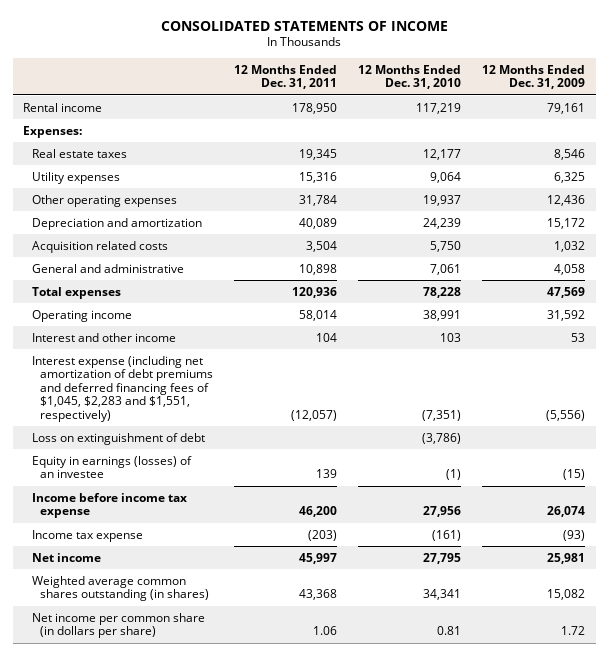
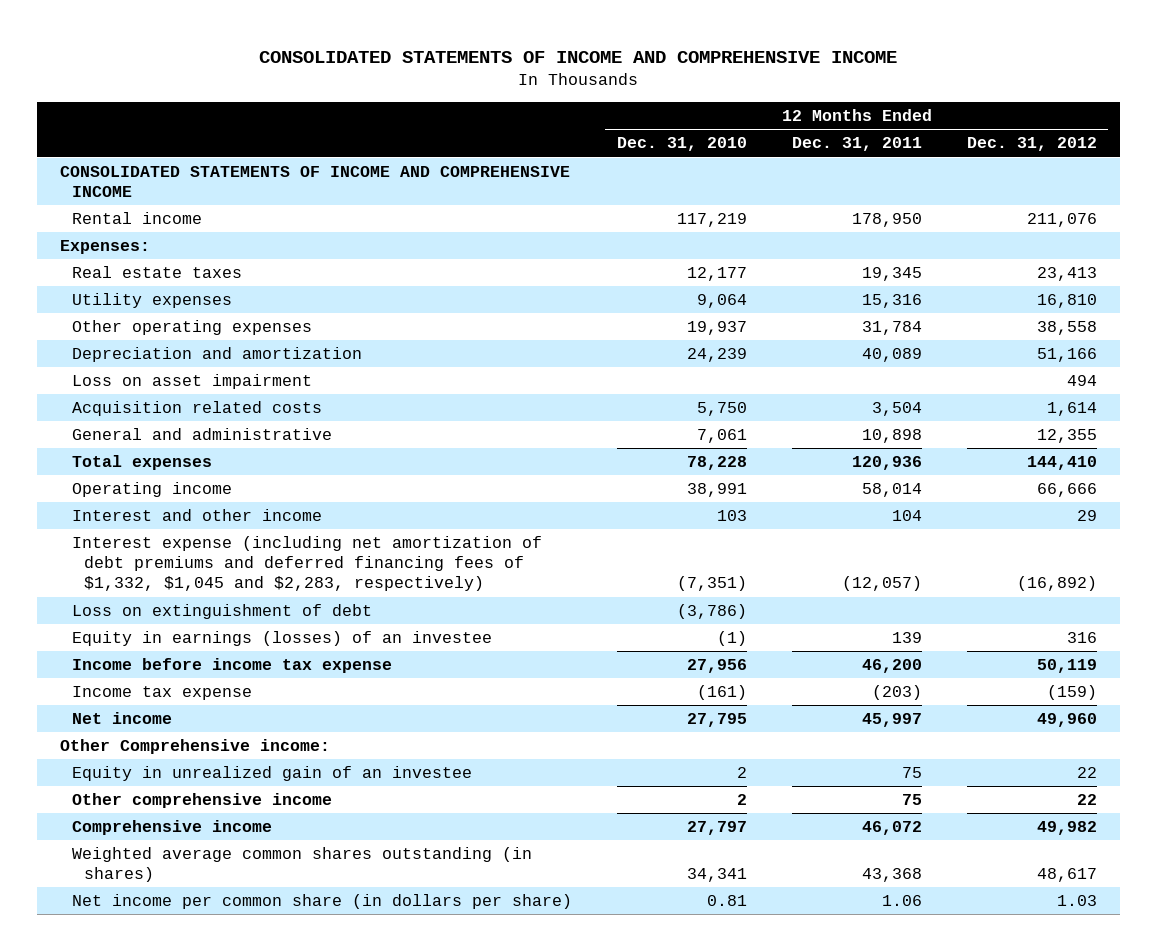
[161,20,449,31] CONSOLIDATED STATEMENTS OF INCOME -> [259,50,898,63] CONSOLIDATED STATEMENTS OF INCOME AND COMPREHENSIVE INCOME
[482,64,586,90] 12 Months Ended Dec. 31, 2009 -> none
none -> [966,137,1097,152] Dec. 31, 2012
none -> [59,166,570,198] CONSOLIDATED STATEMENTS OF INCOME AND COMPREHENSIVE INCOME
none -> [71,374,312,390] Loss on asset impairment
[31,355,213,423] Interest expense (including net amortization of debt premiums and deferred financing fees of $1,045, $2,283 and $1,551, respectively) -> [71,536,542,592] Interest expense (including net amortization of debt premiums and deferred financing fees of $1,332, $1,045 and $2,283, respectively)
none -> [59,739,330,755] Other Comprehensive income:
none -> [71,766,472,782] Equity in unrealized gain of an investee
none -> [71,793,332,809] Other comprehensive income
none -> [71,820,272,836] Comprehensive income

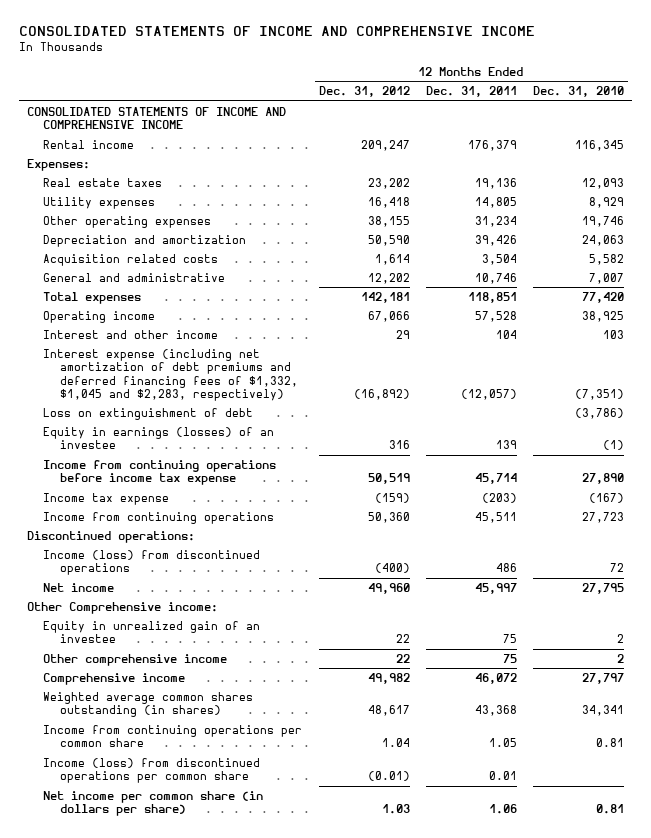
[676,213,747,228] 117,219 -> [575,139,625,151] 116,345
[851,213,922,228] 178,950 -> [467,139,517,151] 176,379
[1026,213,1097,228] 211,076 -> [360,139,410,151] 209,247
[71,374,312,390] Loss on asset impairment -> none
[686,267,747,282] 12,177 -> [582,177,625,189] 12,093
[861,267,922,282] 19,345 -> [474,177,517,189] 19,136
[1036,267,1097,282] 23,413 -> [367,177,410,189] 23,202
[696,294,747,309] 9,064 -> [589,196,625,208] 8,929
[861,294,922,309] 15,316 -> [474,196,517,208] 14,805
[1036,294,1097,309] 16,810 -> [367,196,410,208] 16,418
[686,321,747,336] 19,937 -> [582,215,625,227] 19,746
[861,321,922,336] 31,784 -> [474,215,517,227] 31,234
[1036,321,1097,336] 38,558 -> [367,215,410,227] 38,155
[686,348,747,363] 24,239 -> [582,234,625,246] 24,063
[861,348,922,363] 40,089 -> [474,234,517,246] 39,426
[1036,348,1097,363] 51,166 -> [367,234,410,246] 50,590
[696,402,747,417] 5,750 -> [589,253,625,265] 5,582
[696,429,747,444] 7,061 -> [589,272,625,284] 7,007
[861,429,922,444] 10,898 -> [474,272,517,284] 10,746
[1036,429,1097,444] 12,355 -> [367,272,410,284] 12,202
[686,456,747,471] 78,228 -> [582,291,625,303] 77,420
[851,456,922,471] 120,936 -> [467,291,517,303] 118,851
[1026,456,1097,471] 144,410 -> [360,291,410,303] 142,181
[686,483,747,498] 38,991 -> [582,310,625,322] 38,925
[861,483,922,498] 58,014 -> [474,310,517,322] 57,528
[1036,483,1097,498] 66,666 -> [367,310,410,322] 67,066
[71,658,392,674] Income before income tax expense -> [43,459,277,486] Income from continuing operations before income tax expense
[686,659,747,674] 27,956 -> [582,473,625,485] 27,890
[861,659,922,674] 46,200 -> [474,473,517,485] 45,714
[1036,659,1097,674] 50,119 -> [367,473,410,485] 50,519
[696,685,747,701] (161) -> [589,492,625,503] (167)
none -> [43,511,275,524] Income from continuing operations
none -> [26,530,195,543] Discontinued operations:
none -> [43,549,261,576] Income (loss) from discontinued operations
none -> [43,724,303,748] Income from continuing operations per common share
none -> [43,757,261,784] Income (loss) from discontinued operations per common share

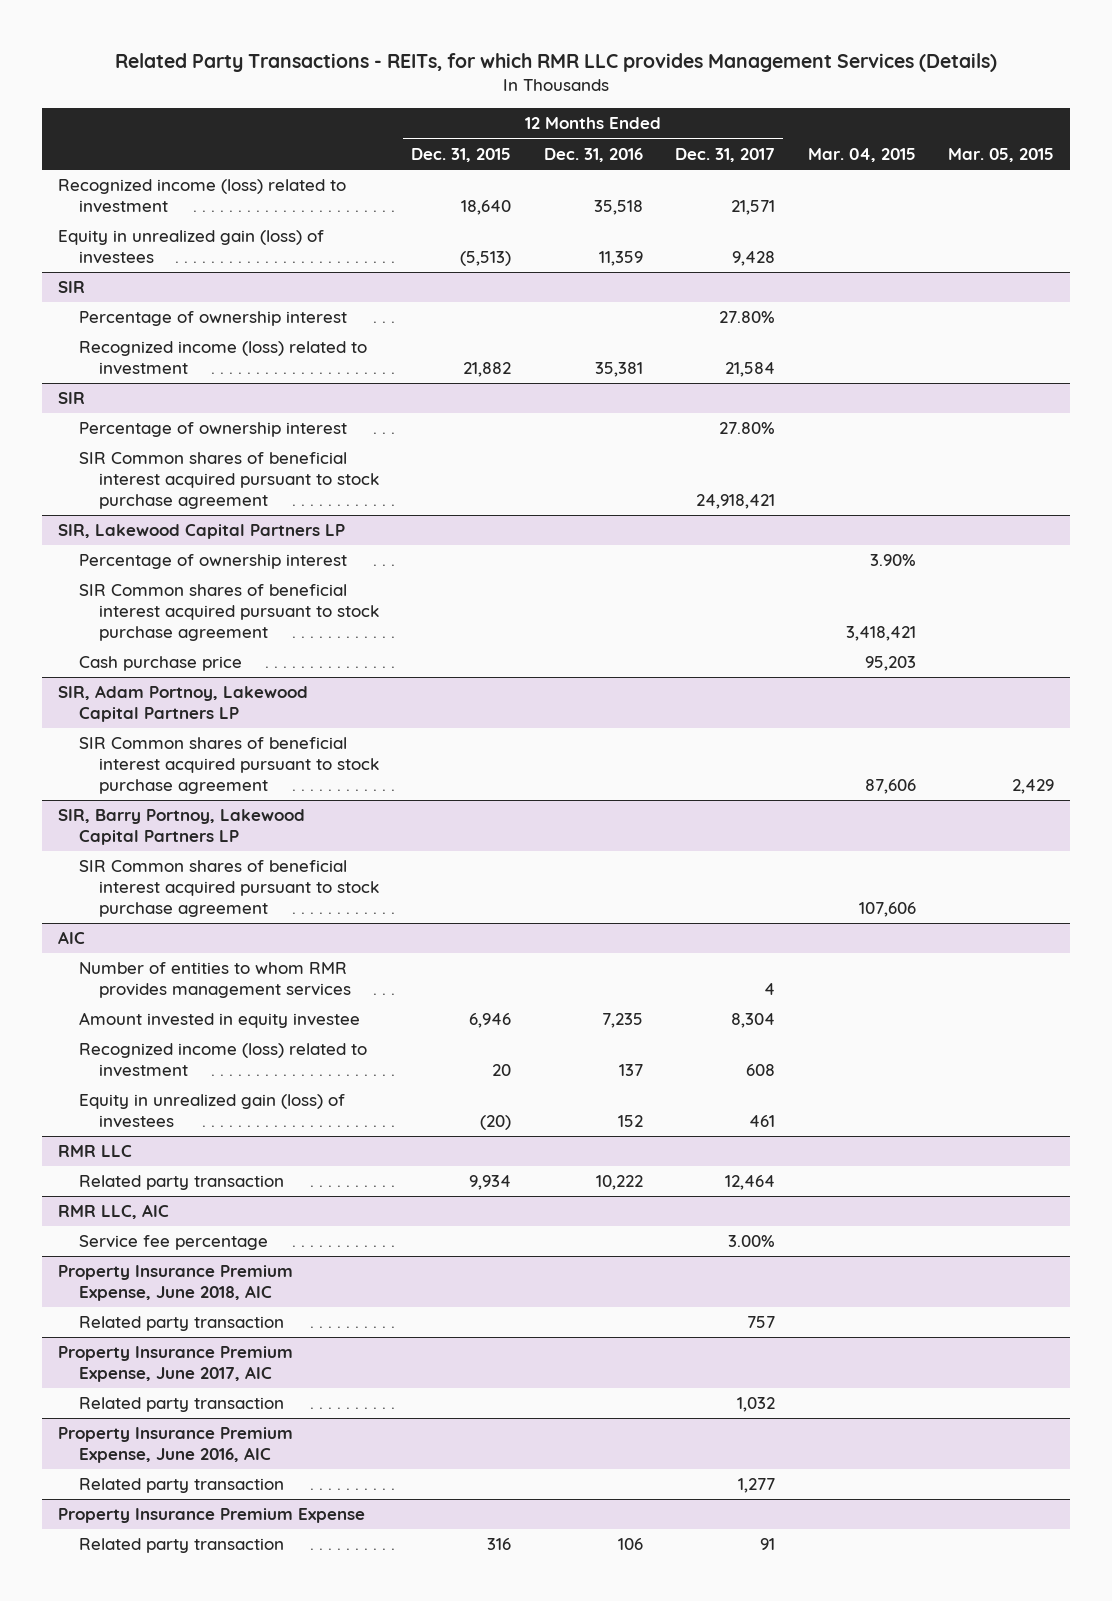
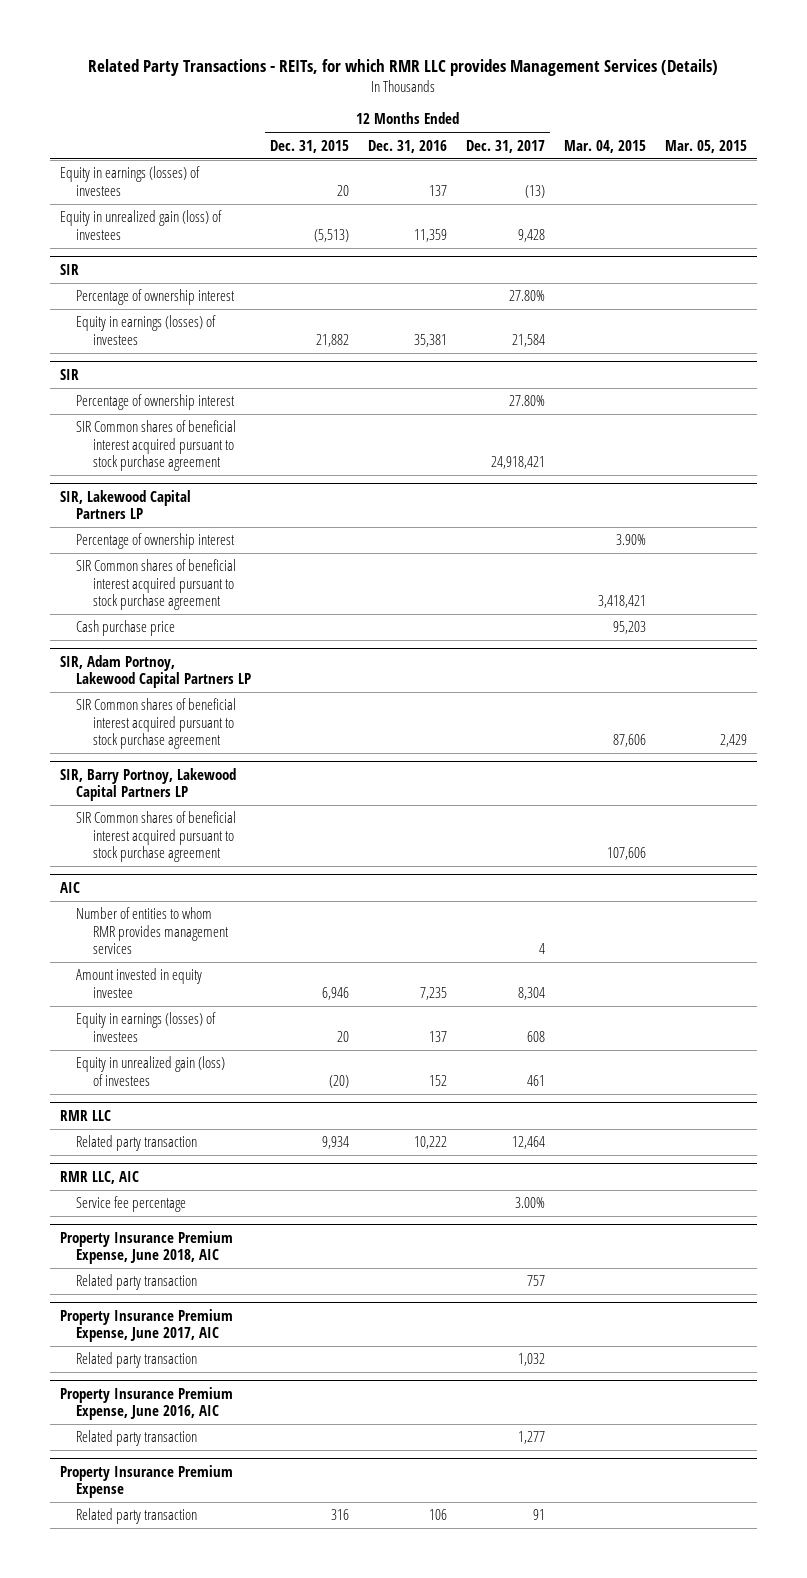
[58,179,347,214] Recognized income (loss) related to investment -> none
none -> [59,166,200,196] Equity in earnings (losses) of investees
[78,341,367,376] Recognized income (loss) related to investment -> [76,315,217,345] Equity in earnings (losses) of investees
[78,1043,367,1078] Recognized income (loss) related to investment -> [76,1012,217,1042] Equity in earnings (losses) of investees

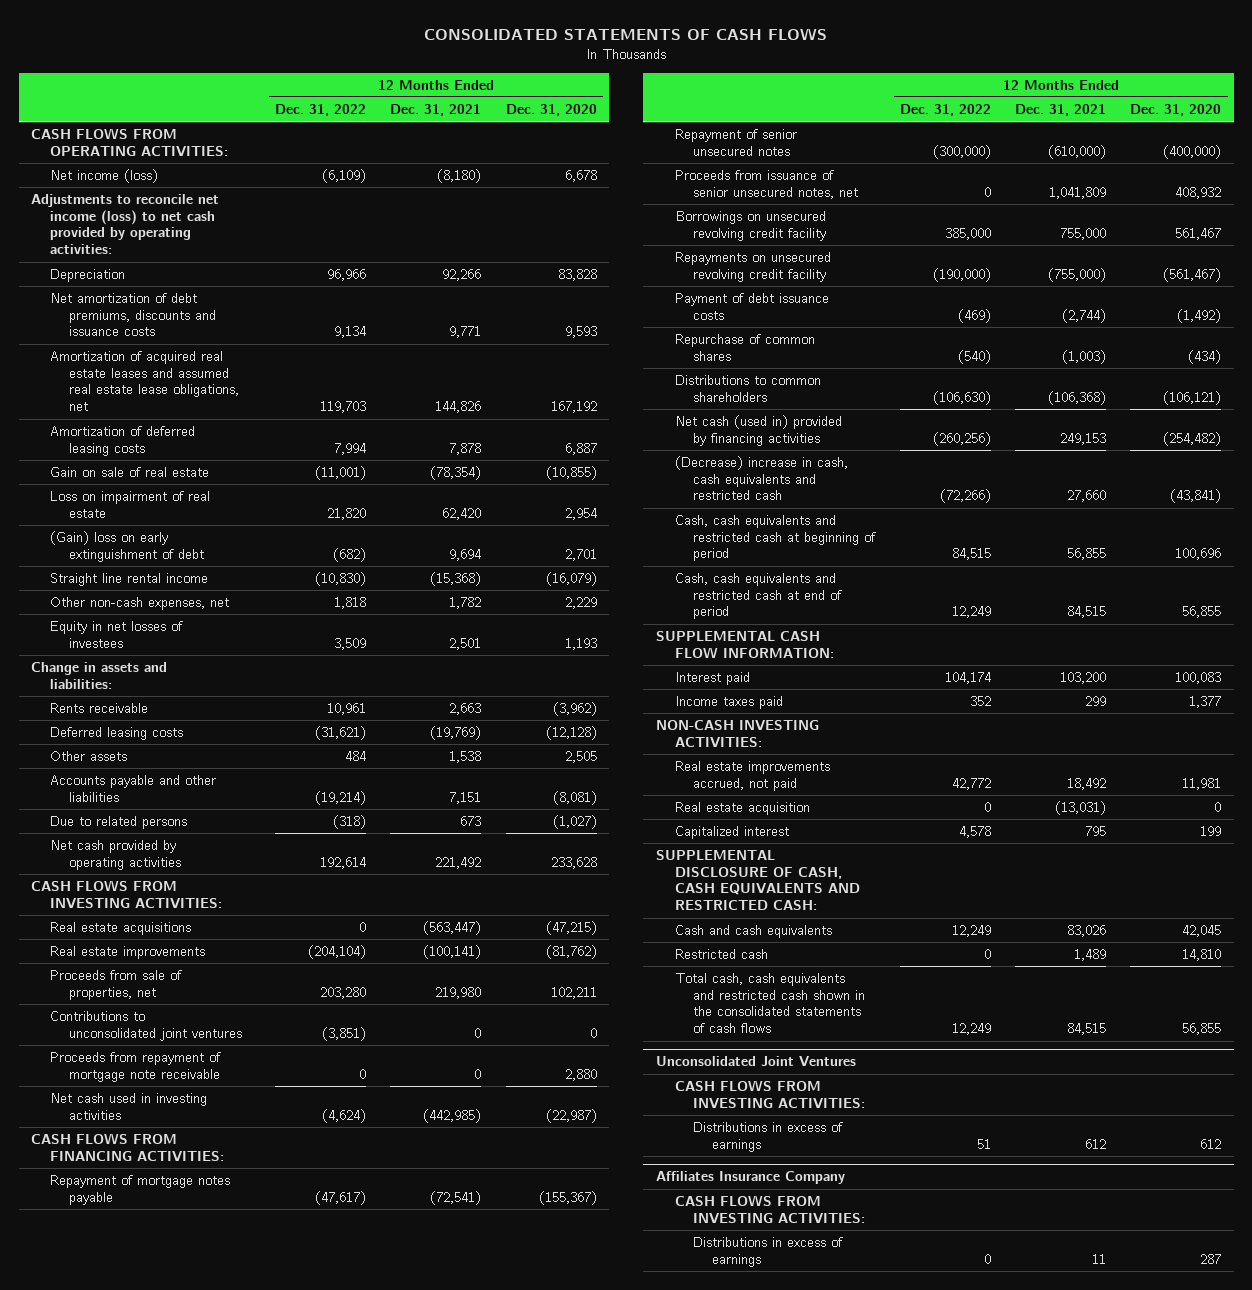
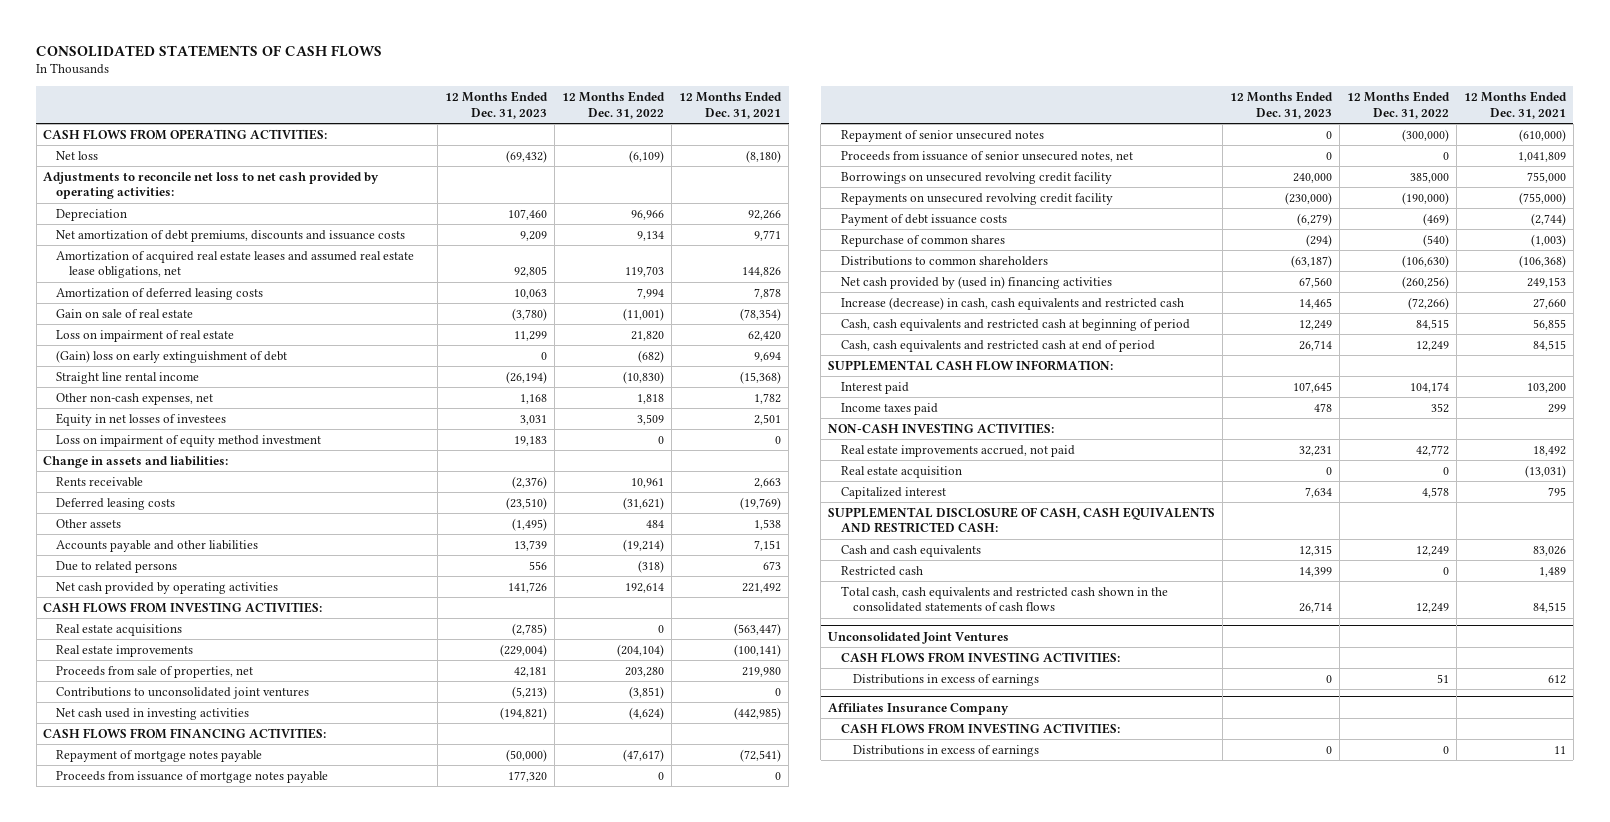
[505,103,597,116] Dec. 31, 2020 -> none
none -> [445,91,549,119] 12 Months Ended Dec. 31, 2023
[49,168,158,183] Net income (loss) -> [56,150,99,160] Net loss
[30,193,219,255] Adjustments to reconcile net income (loss) to net cash provided by operating activities: -> [43,171,380,200] Adjustments to reconcile net loss to net cash provided by operating activities:
none -> [56,434,322,447] Loss on impairment of equity method investment
[49,1051,221,1082] Proceeds from repayment of mortgage note receivable -> none
none -> [56,770,329,783] Proceeds from issuance of mortgage notes payable
[674,414,842,446] Net cash (used in) provided by financing activities -> [840,275,1112,289] Net cash provided by (used in) financing activities
[674,455,848,501] (Decrease) increase in cash, cash equivalents and restricted cash -> [840,296,1184,310] Increase (decrease) in cash, cash equivalents and restricted cash

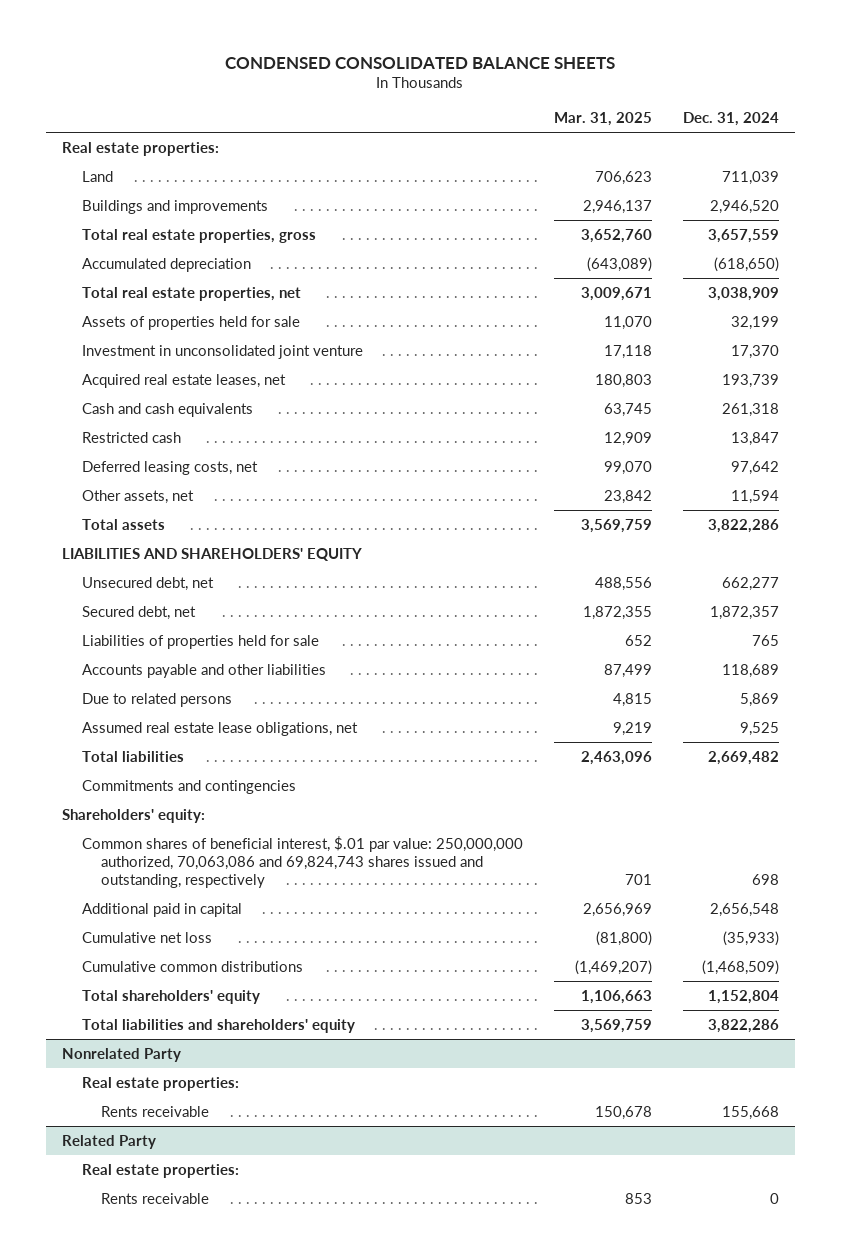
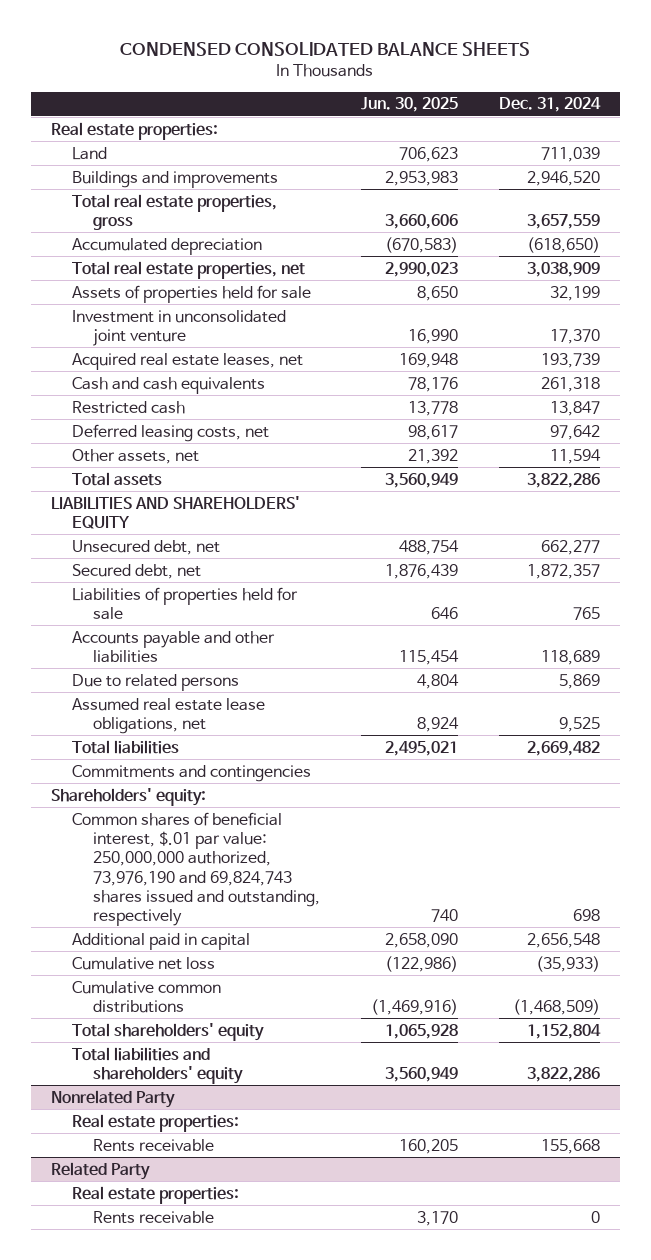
[553,111,652,126] Mar. 31, 2025 -> none
none -> [360,97,458,113] Jun. 30, 2025
[81,835,523,888] Common shares of beneficial interest, $.01 par value: 250,000,000 authorized, 70,063,086 and 69,824,743 shares issued and outstanding, respectively -> [72,811,321,927] Common shares of beneficial interest, $.01 par value: 250,000,000 authorized, 73,976,190 and 69,824,743 shares issued and outstanding, respectively

